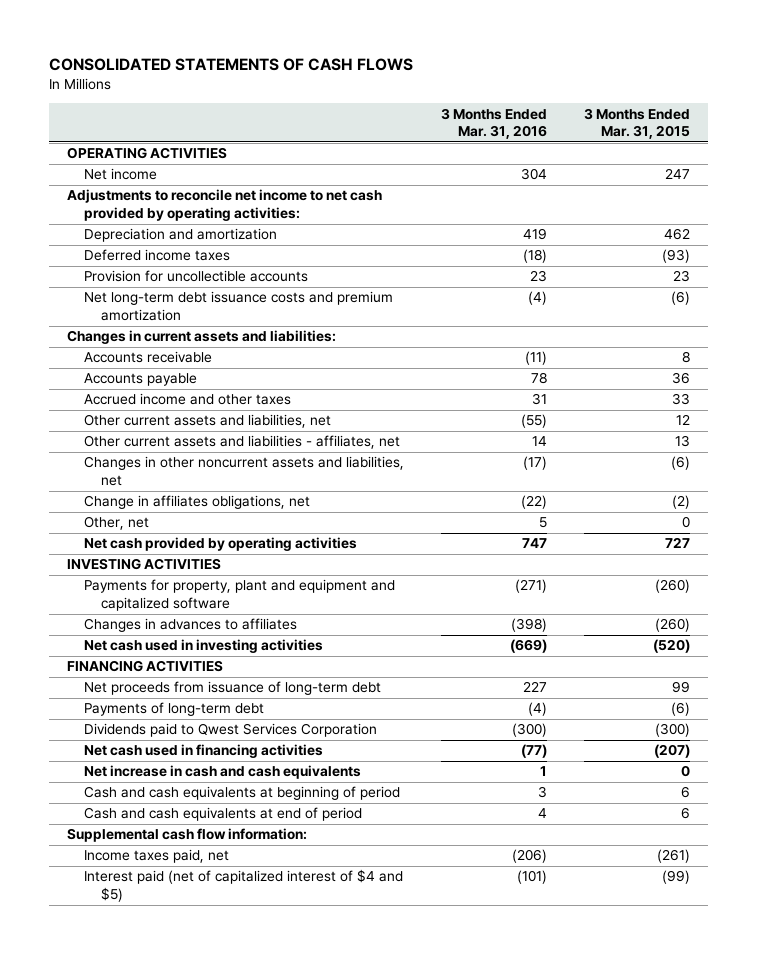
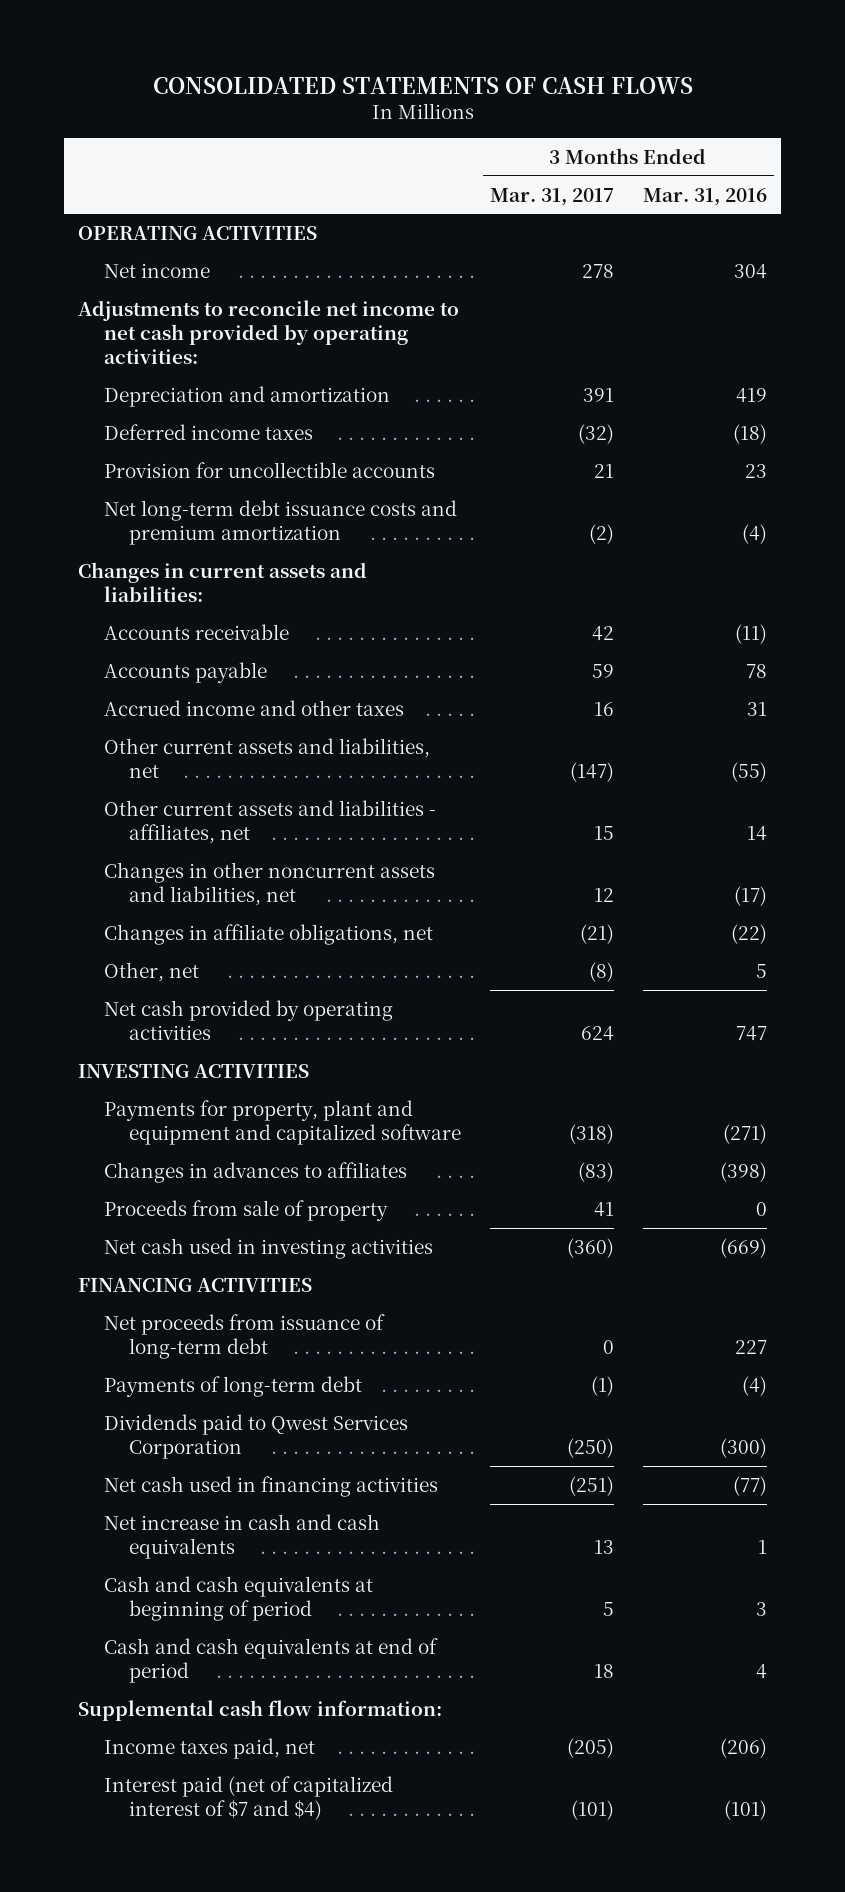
[583,107,690,140] 3 Months Ended Mar. 31, 2015 -> none
none -> [489,187,614,206] Mar. 31, 2017
[84,495,311,510] Change in affiliates obligations, net -> [103,923,433,945] Changes in affiliate obligations, net
none -> [103,1199,388,1221] Proceeds from sale of property
[84,869,404,903] Interest paid (net of capitalized interest of $4 and $5) -> [103,1775,393,1821] Interest paid (net of capitalized interest of $7 and $4)

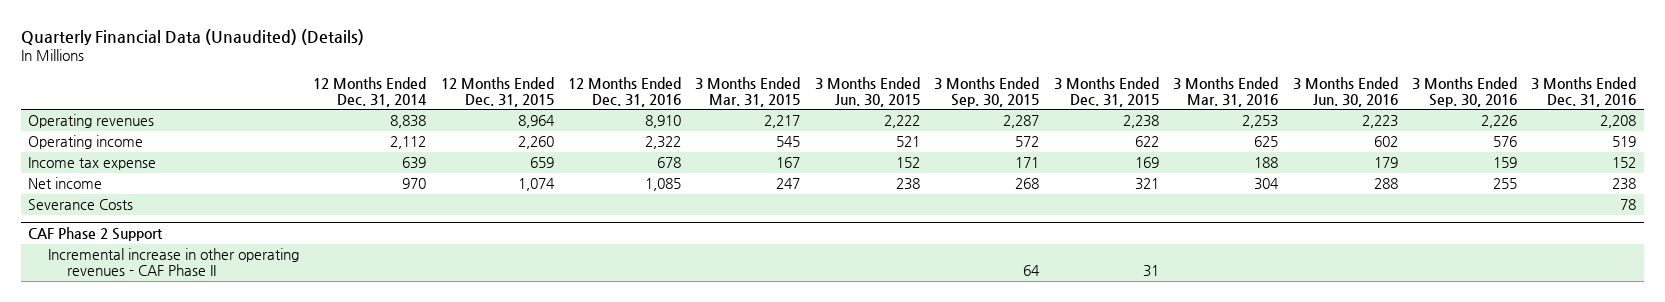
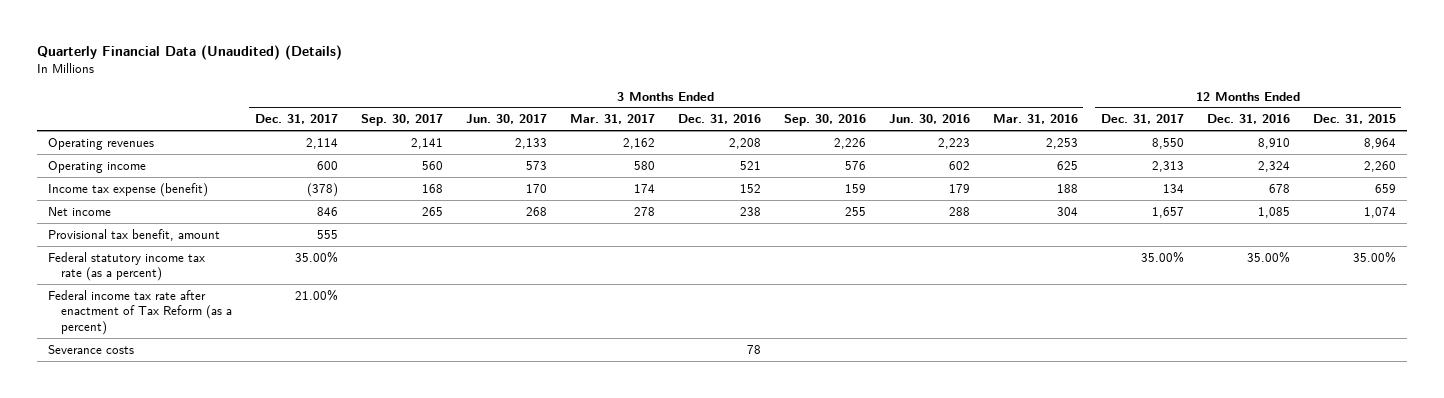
[313,76,428,107] 12 Months Ended Dec. 31, 2014 -> none
[695,76,801,107] 3 Months Ended Mar. 31, 2015 -> none
[814,76,920,107] 3 Months Ended Jun. 30, 2015 -> none
[934,76,1040,107] 3 Months Ended Sep. 30, 2015 -> none
[1053,76,1159,107] 3 Months Ended Dec. 31, 2015 -> none
none -> [254,114,338,125] Dec. 31, 2017
none -> [360,114,443,127] Sep. 30, 2017
none -> [465,114,547,125] Jun. 30, 2017
none -> [569,114,655,125] Mar. 31, 2017
none -> [1100,114,1184,125] Dec. 31, 2017
[645,136,682,150] 2,322 -> [1257,160,1290,172] 2,324
[1612,136,1637,148] 519 -> [739,160,761,170] 521
[28,157,157,171] Income tax expense -> [48,182,209,197] Income tax expense (benefit)
[28,226,164,241] CAF Phase 2 Support -> none
[47,248,299,276] Incremental increase in other operating revenues - CAF Phase II -> none
none -> [48,228,221,241] Provisional tax benefit, amount
none -> [48,251,206,282] Federal statutory income tax rate (as a percent)
none -> [48,289,232,335] Federal income tax rate after enactment of Tax Reform (as a percent)
[28,199,134,211] Severance Costs -> [48,344,135,354] Severance costs

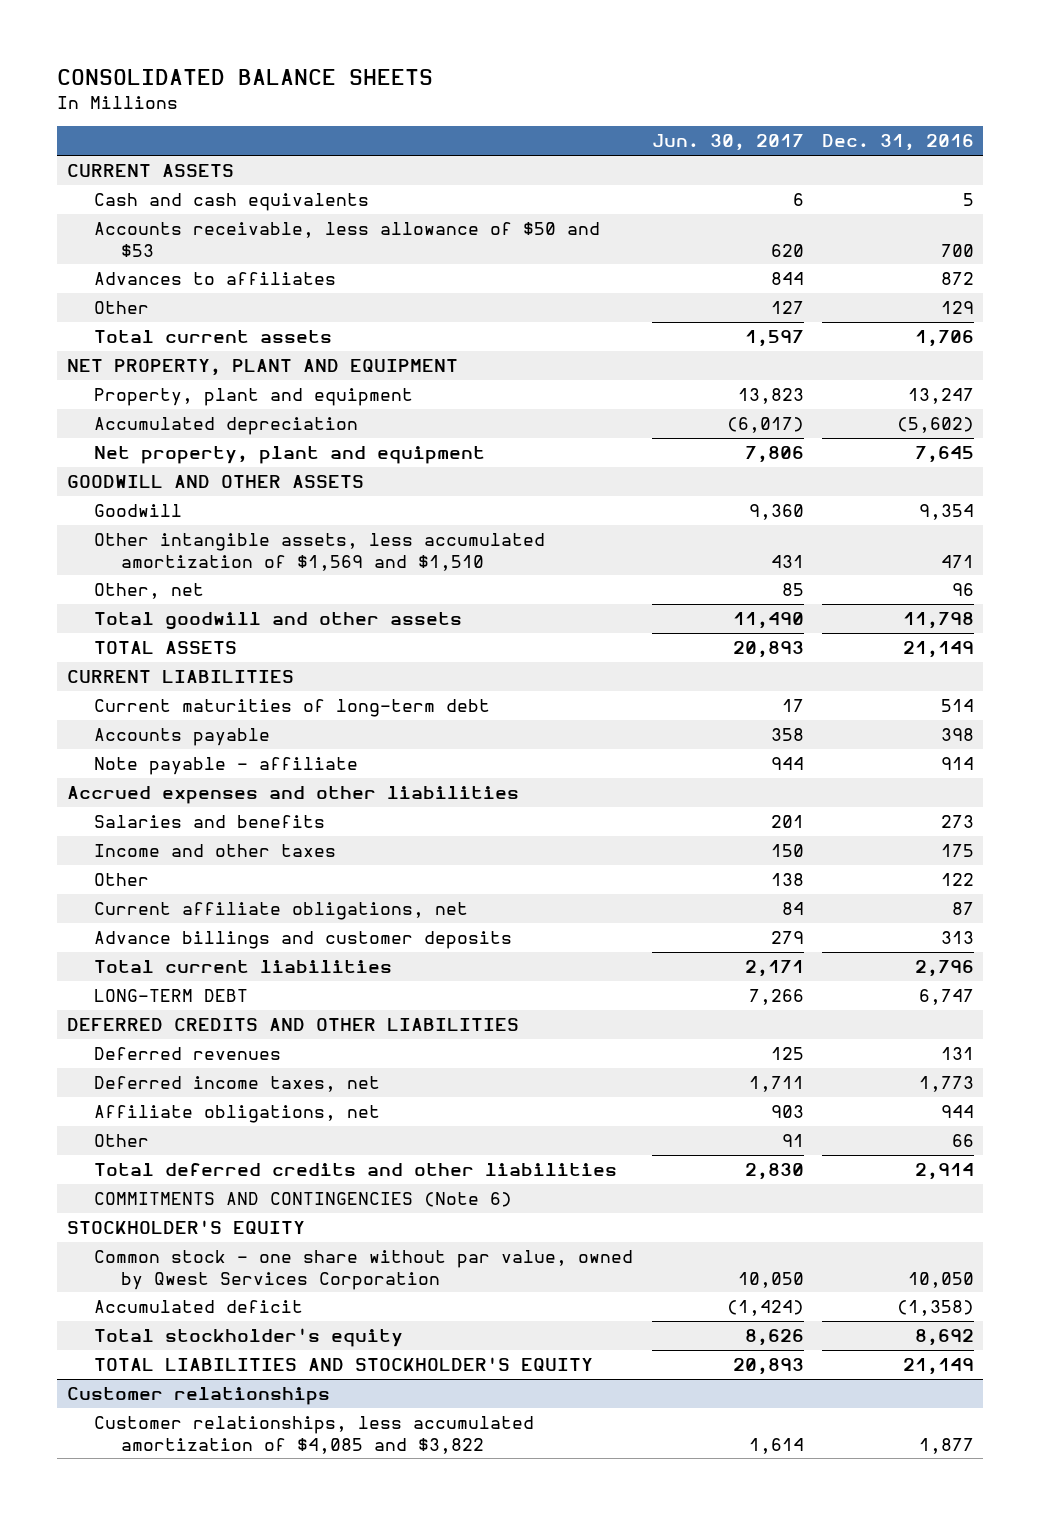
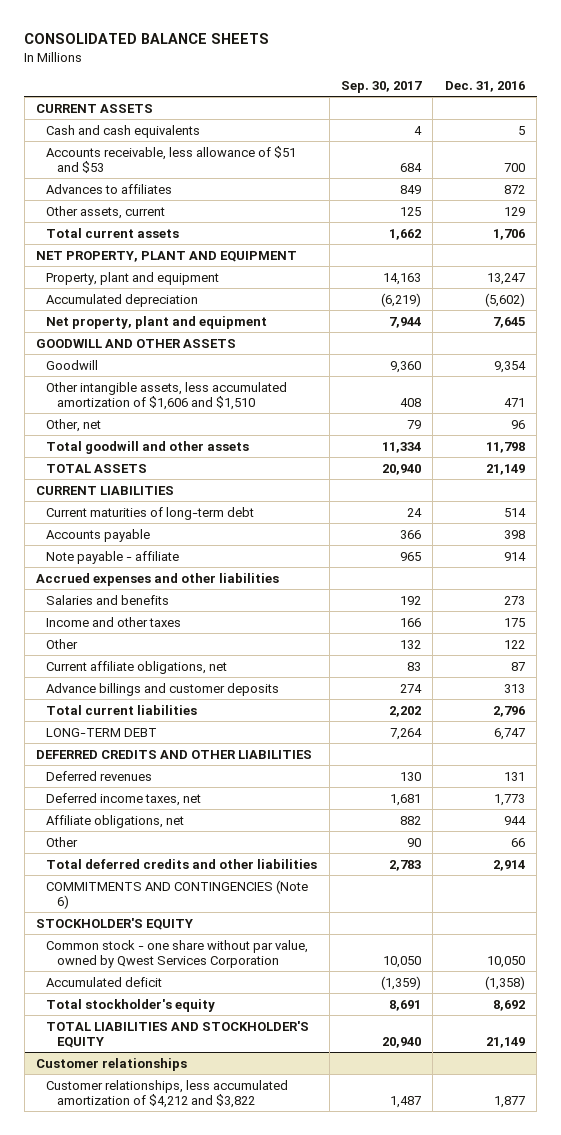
[651,134,804,152] Jun. 30, 2017 -> none
none -> [341,80,423,93] Sep. 30, 2017
[93,222,600,257] Accounts receivable, less allowance of $50 and $53 -> [46,145,297,173] Accounts receivable, less allowance of $51 and $53
[93,301,149,315] Other -> [46,205,166,219] Other assets, current
[93,533,545,571] Other intangible assets, less accumulated amortization of $1,569 and $1,510 -> [46,381,288,410] Other intangible assets, less accumulated amortization of $1,606 and $1,510
[93,1416,534,1454] Customer relationships, less accumulated amortization of $4,085 and $3,822 -> [46,1079,289,1108] Customer relationships, less accumulated amortization of $4,212 and $3,822

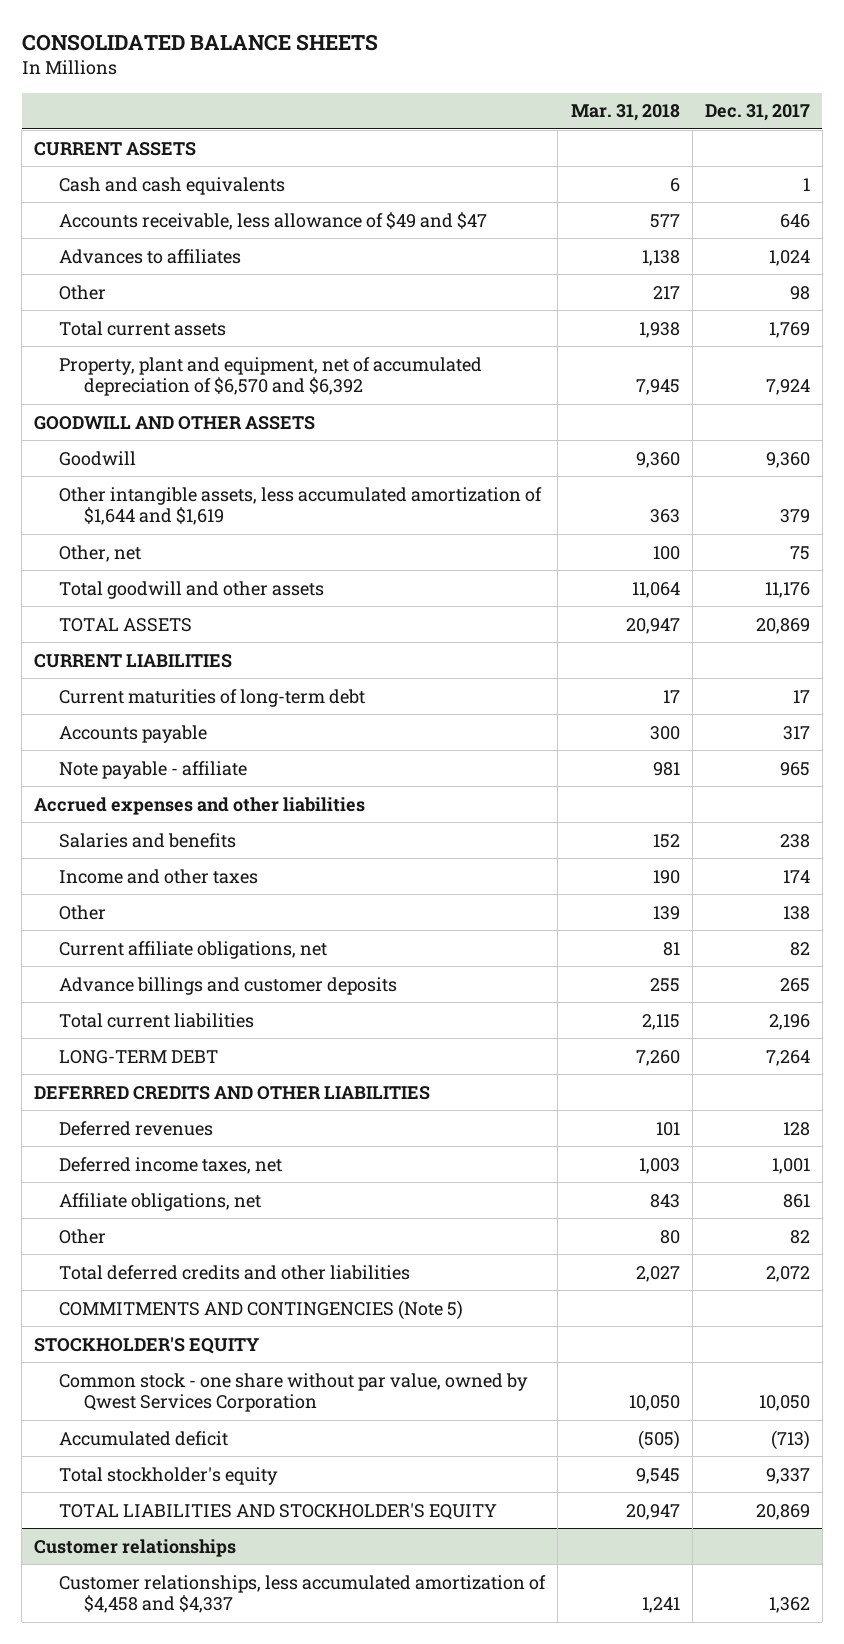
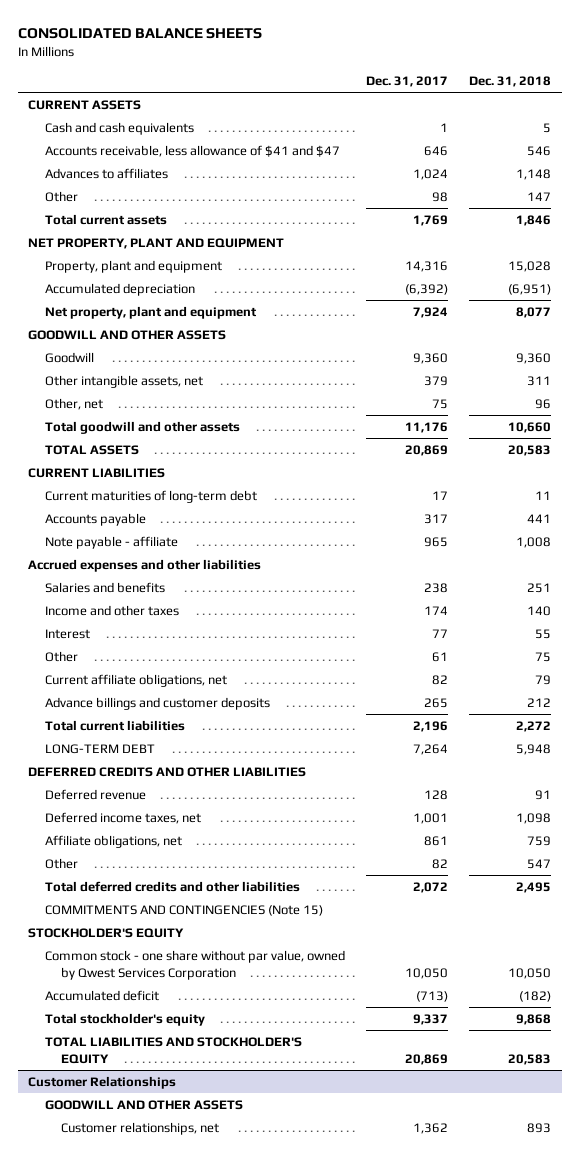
[570,104,680,122] Mar. 31, 2018 -> none
none -> [469,75,552,87] Dec. 31, 2018
[59,211,488,230] Accounts receivable, less allowance of $49 and $47 -> [44,144,340,157] Accounts receivable, less allowance of $41 and $47
none -> [28,237,285,249] NET PROPERTY, PLANT AND EQUIPMENT
none -> [44,259,222,273] Property, plant and equipment
none -> [44,282,195,296] Accumulated depreciation
[59,356,483,397] Property, plant and equipment, net of accumulated depreciation of $6,570 and $6,392 -> [44,305,257,319] Net property, plant and equipment
[59,486,543,526] Other intangible assets, less accumulated amortization of $1,644 and $1,619 -> [44,374,203,388] Other intangible assets, net
none -> [44,628,90,639] Interest
[782,905,810,920] 138 -> [431,651,448,662] 61
[59,1120,214,1136] Deferred revenues -> [44,788,146,800] Deferred revenue
[59,1299,464,1320] COMMITMENTS AND CONTINGENCIES (Note 5) -> [44,904,323,916] COMMITMENTS AND CONTINGENCIES (Note 15)
[34,1538,237,1557] Customer relationships -> [28,1075,177,1089] Customer Relationships
none -> [44,1099,243,1110] GOODWILL AND OTHER ASSETS
[59,1574,547,1614] Customer relationships, less accumulated amortization of $4,458 and $4,337 -> [61,1121,220,1135] Customer relationships, net

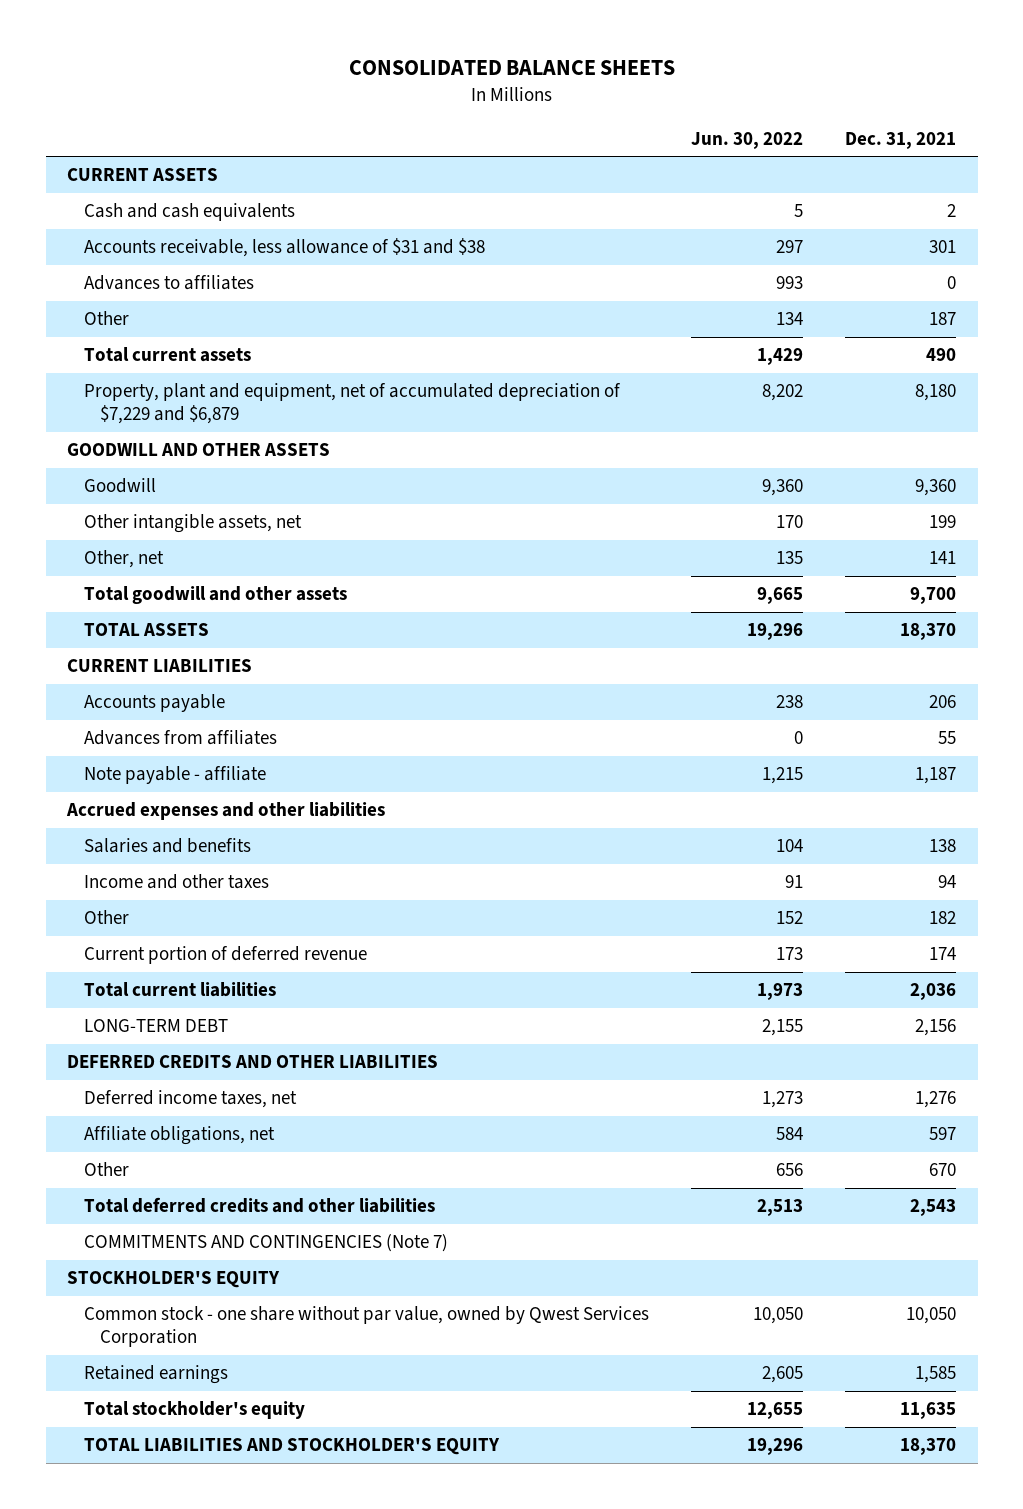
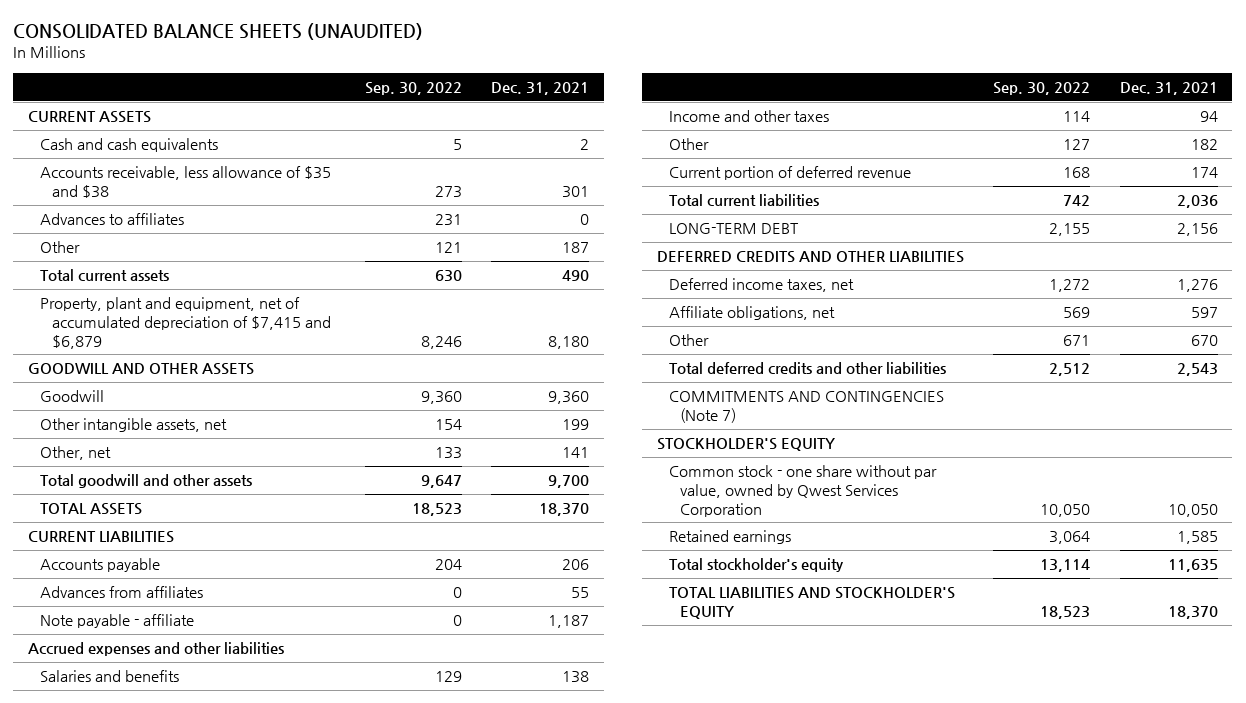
[348,60,675,76] CONSOLIDATED BALANCE SHEETS -> [13,23,424,41] CONSOLIDATED BALANCE SHEETS (UNAUDITED)
[690,131,803,149] Jun. 30, 2022 -> none
none -> [364,81,462,95] Sep. 30, 2022
[83,238,485,258] Accounts receivable, less allowance of $31 and $38 -> [40,166,332,199] Accounts receivable, less allowance of $35 and $38
[83,383,621,425] Property, plant and equipment, net of accumulated depreciation of $7,229 and $6,879 -> [40,297,332,349] Property, plant and equipment, net of accumulated depreciation of $7,415 and $6,879

